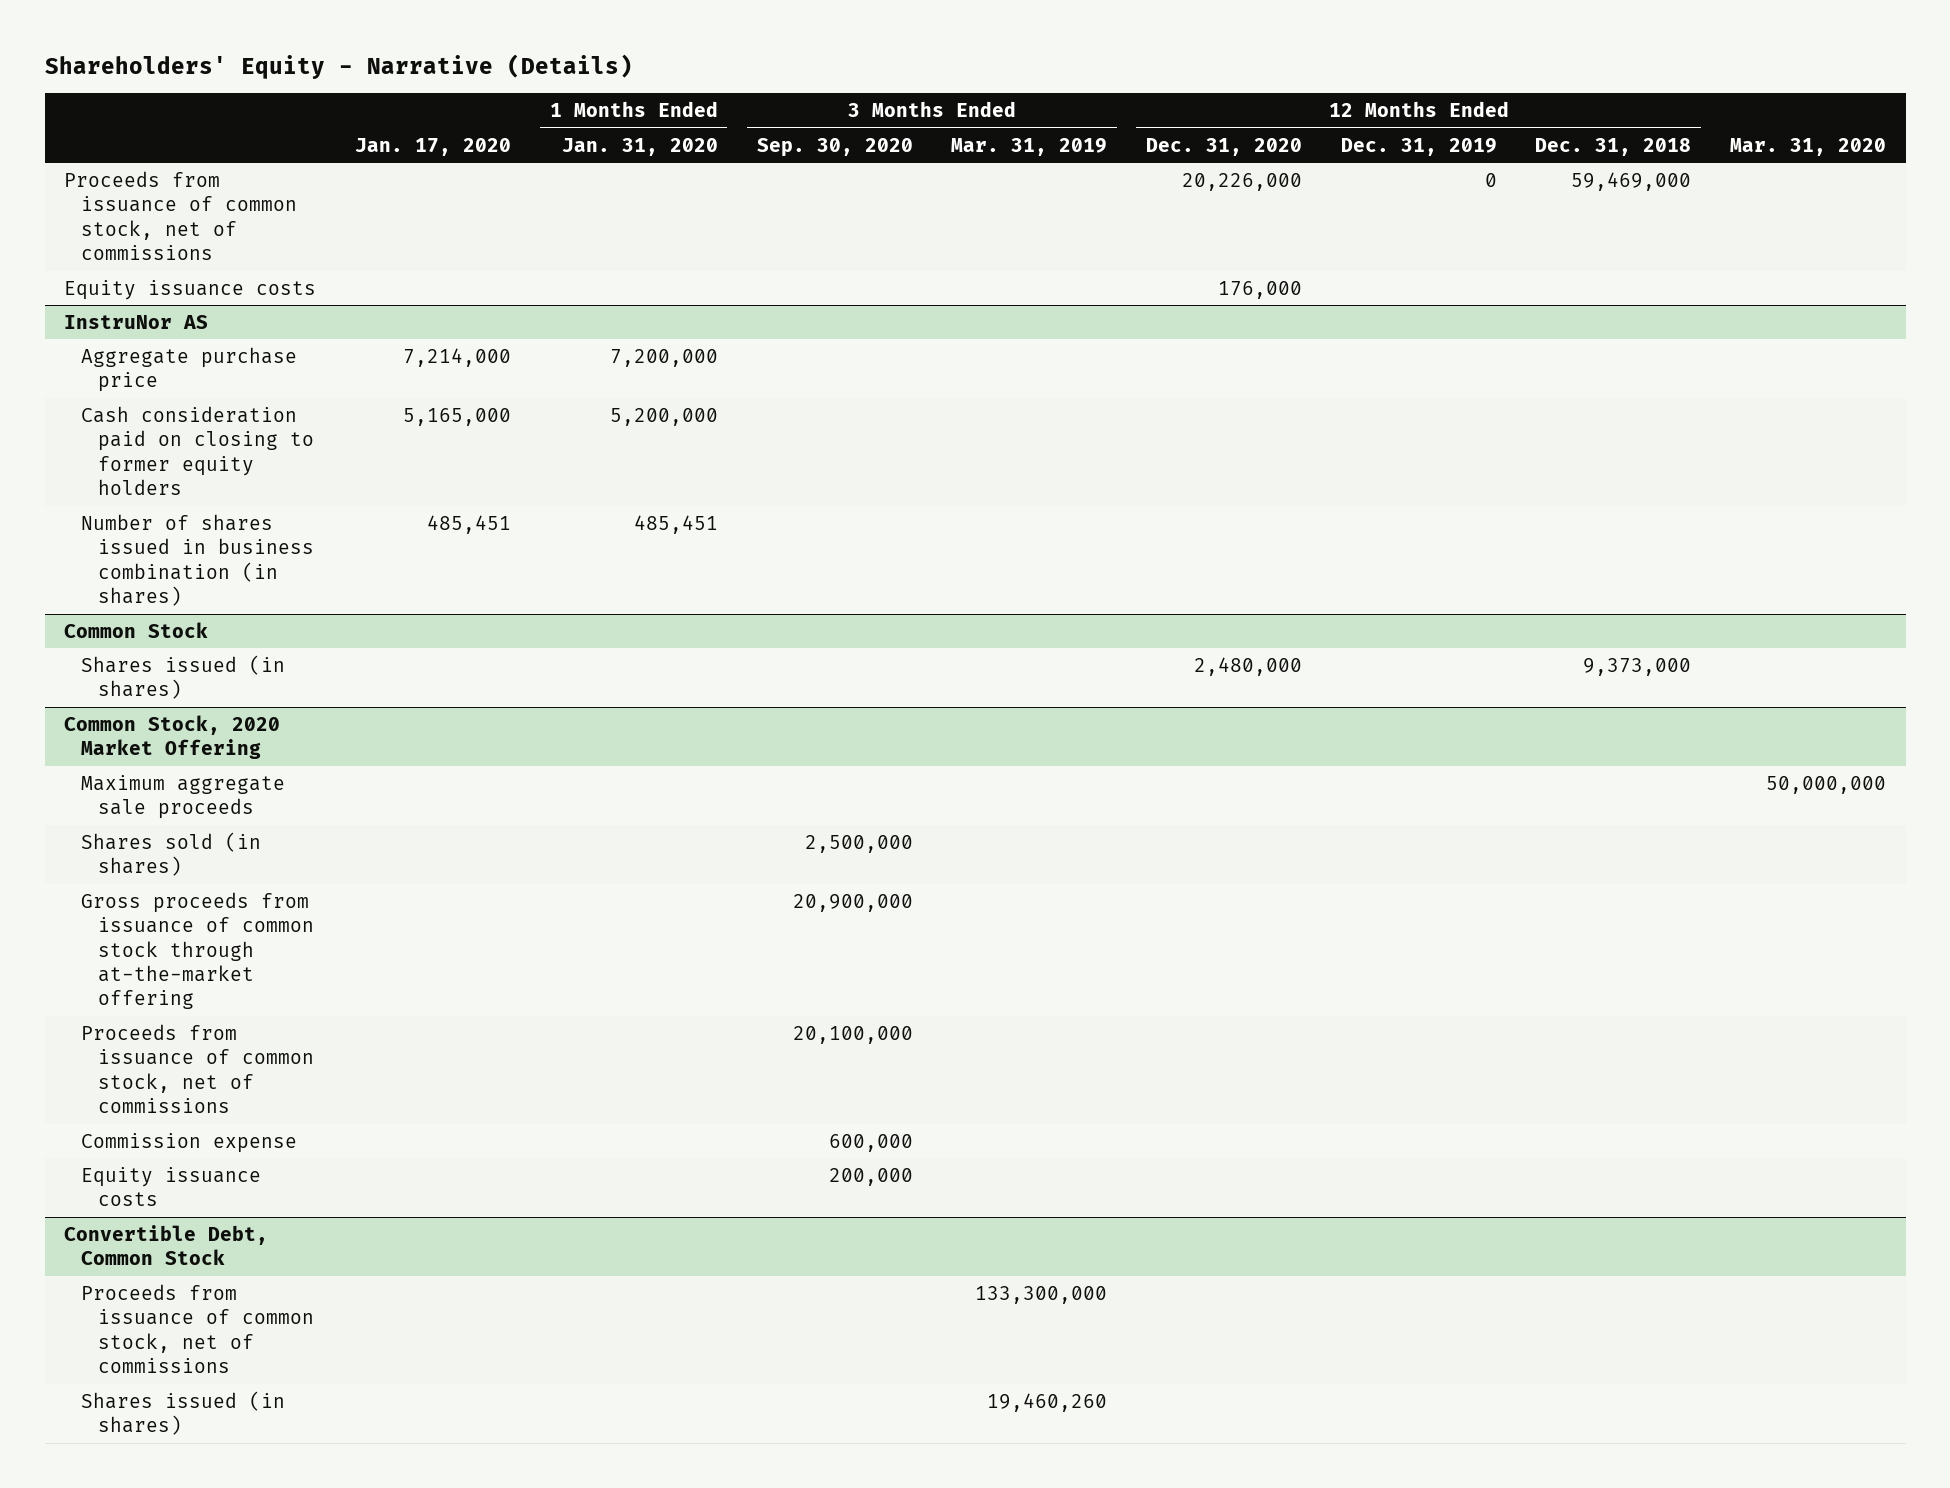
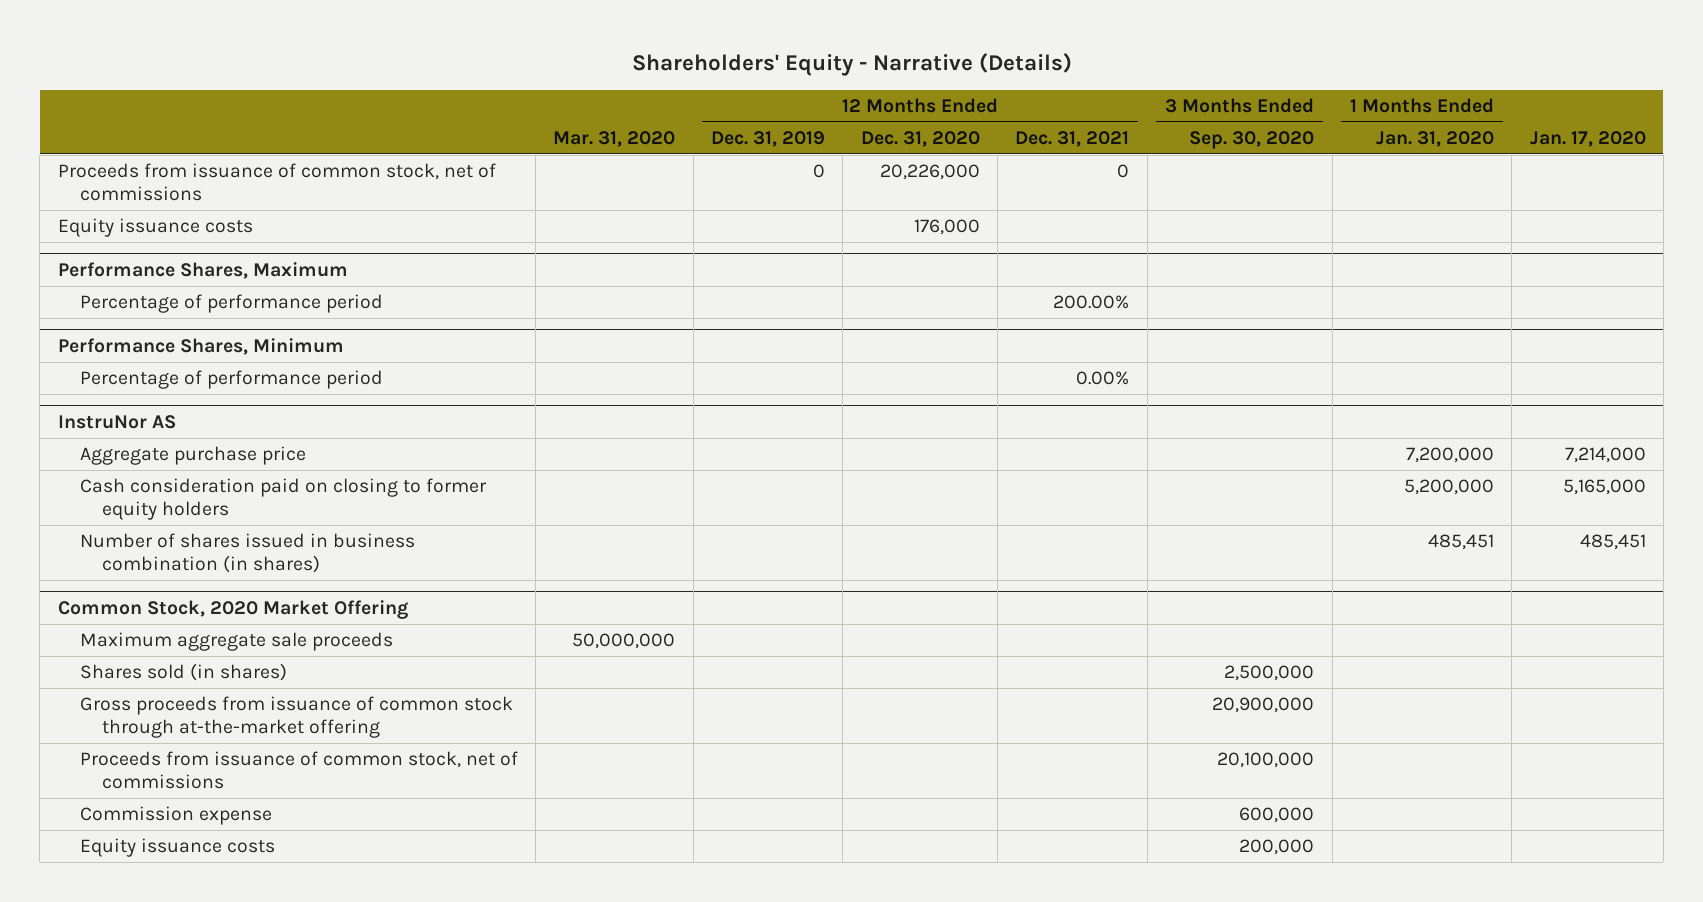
[951,137,1108,156] Mar. 31, 2019 -> none
[1535,137,1692,156] Dec. 31, 2018 -> none
none -> [1015,131,1130,148] Dec. 31, 2021
none -> [57,261,348,279] Performance Shares, Maximum
none -> [79,294,383,314] Percentage of performance period
none -> [57,337,344,355] Performance Shares, Minimum
none -> [79,370,383,390] Percentage of performance period
[64,621,209,638] Common Stock -> none
[81,654,286,700] Shares issued (in shares) -> none
[64,1224,269,1266] Convertible Debt, Common Stock -> none
[81,1283,314,1374] Proceeds from issuance of common stock, net of commissions -> none
[81,1390,286,1436] Shares issued (in shares) -> none

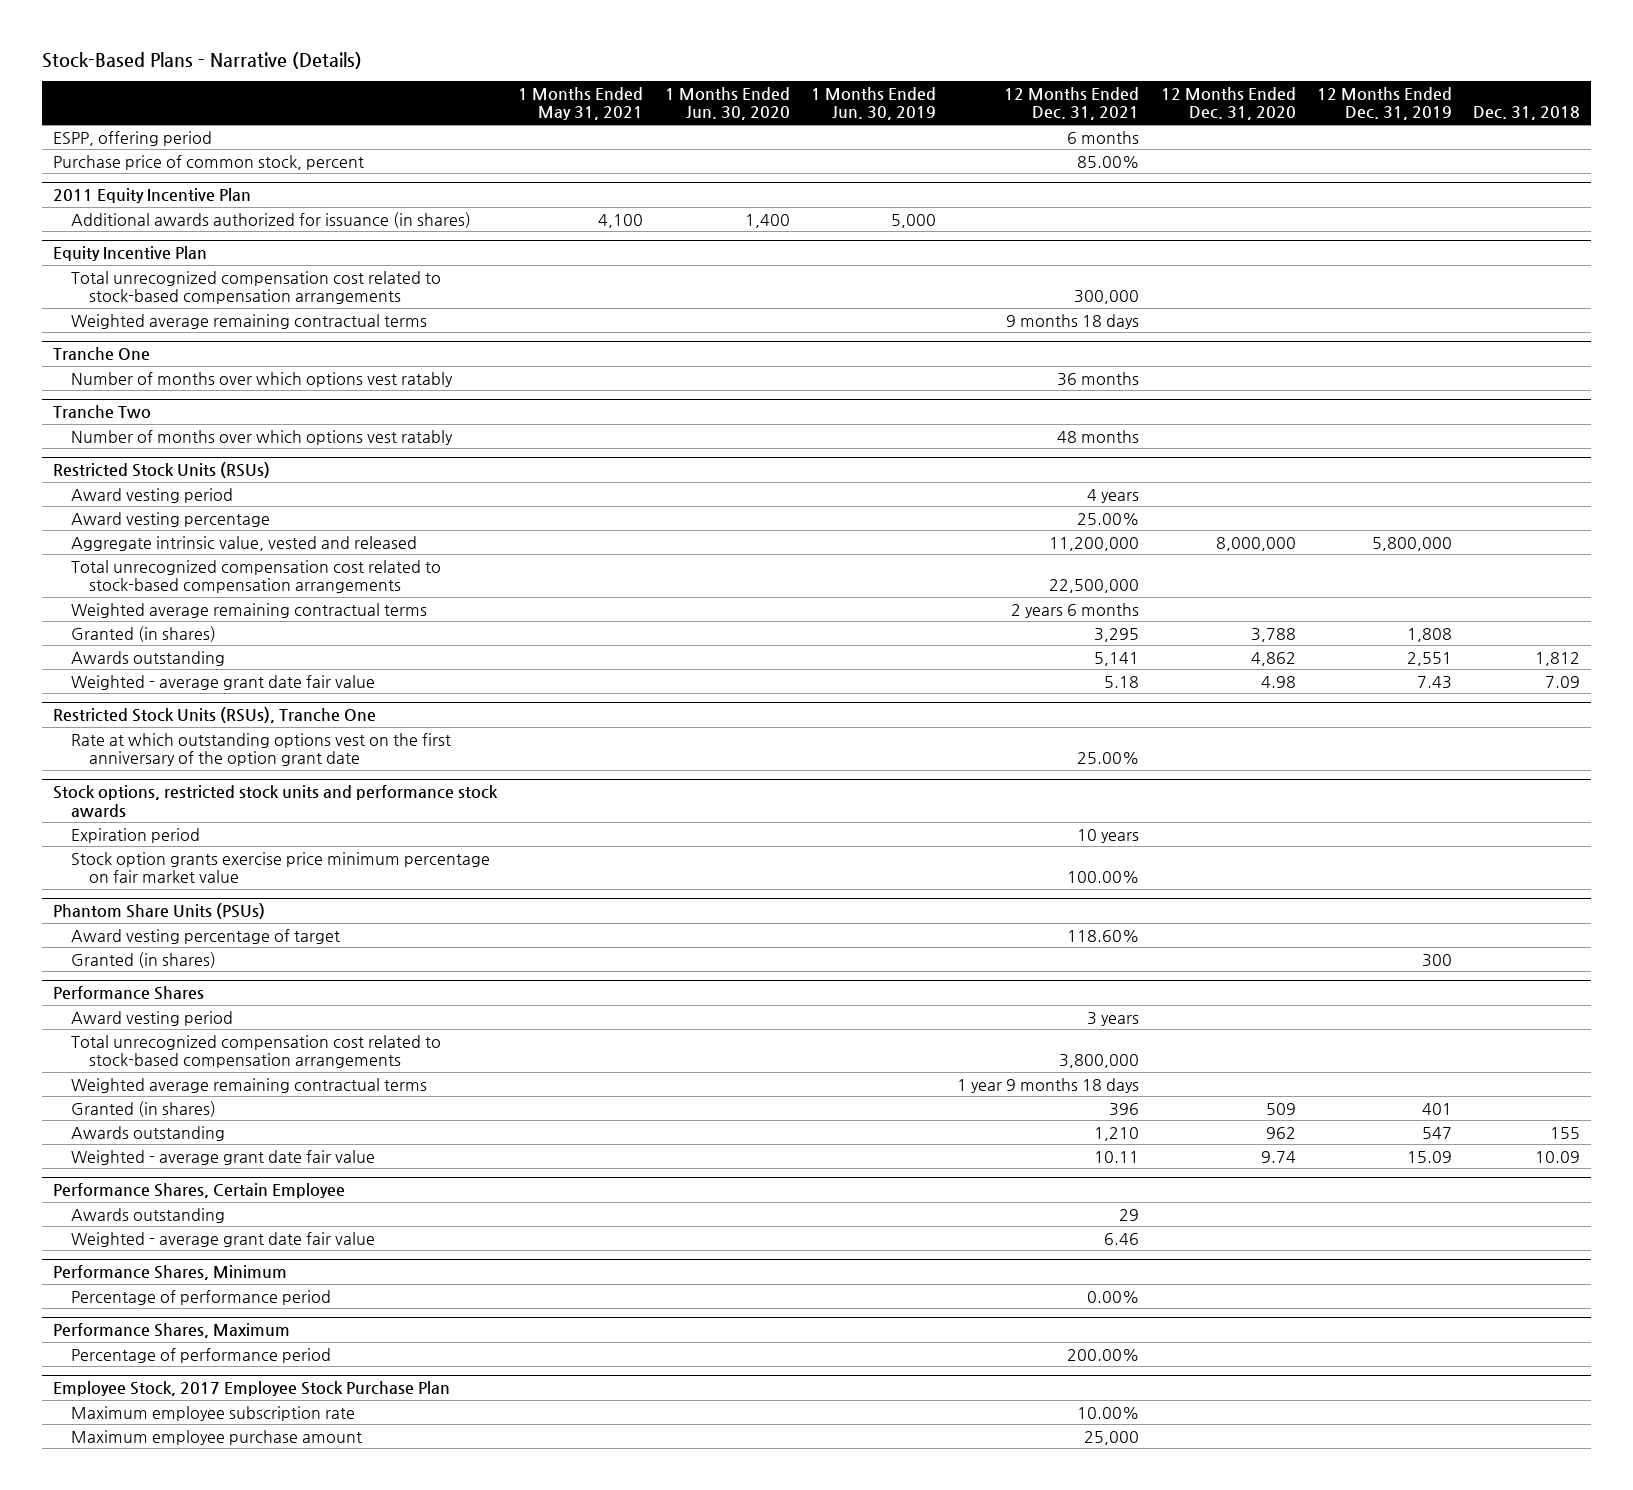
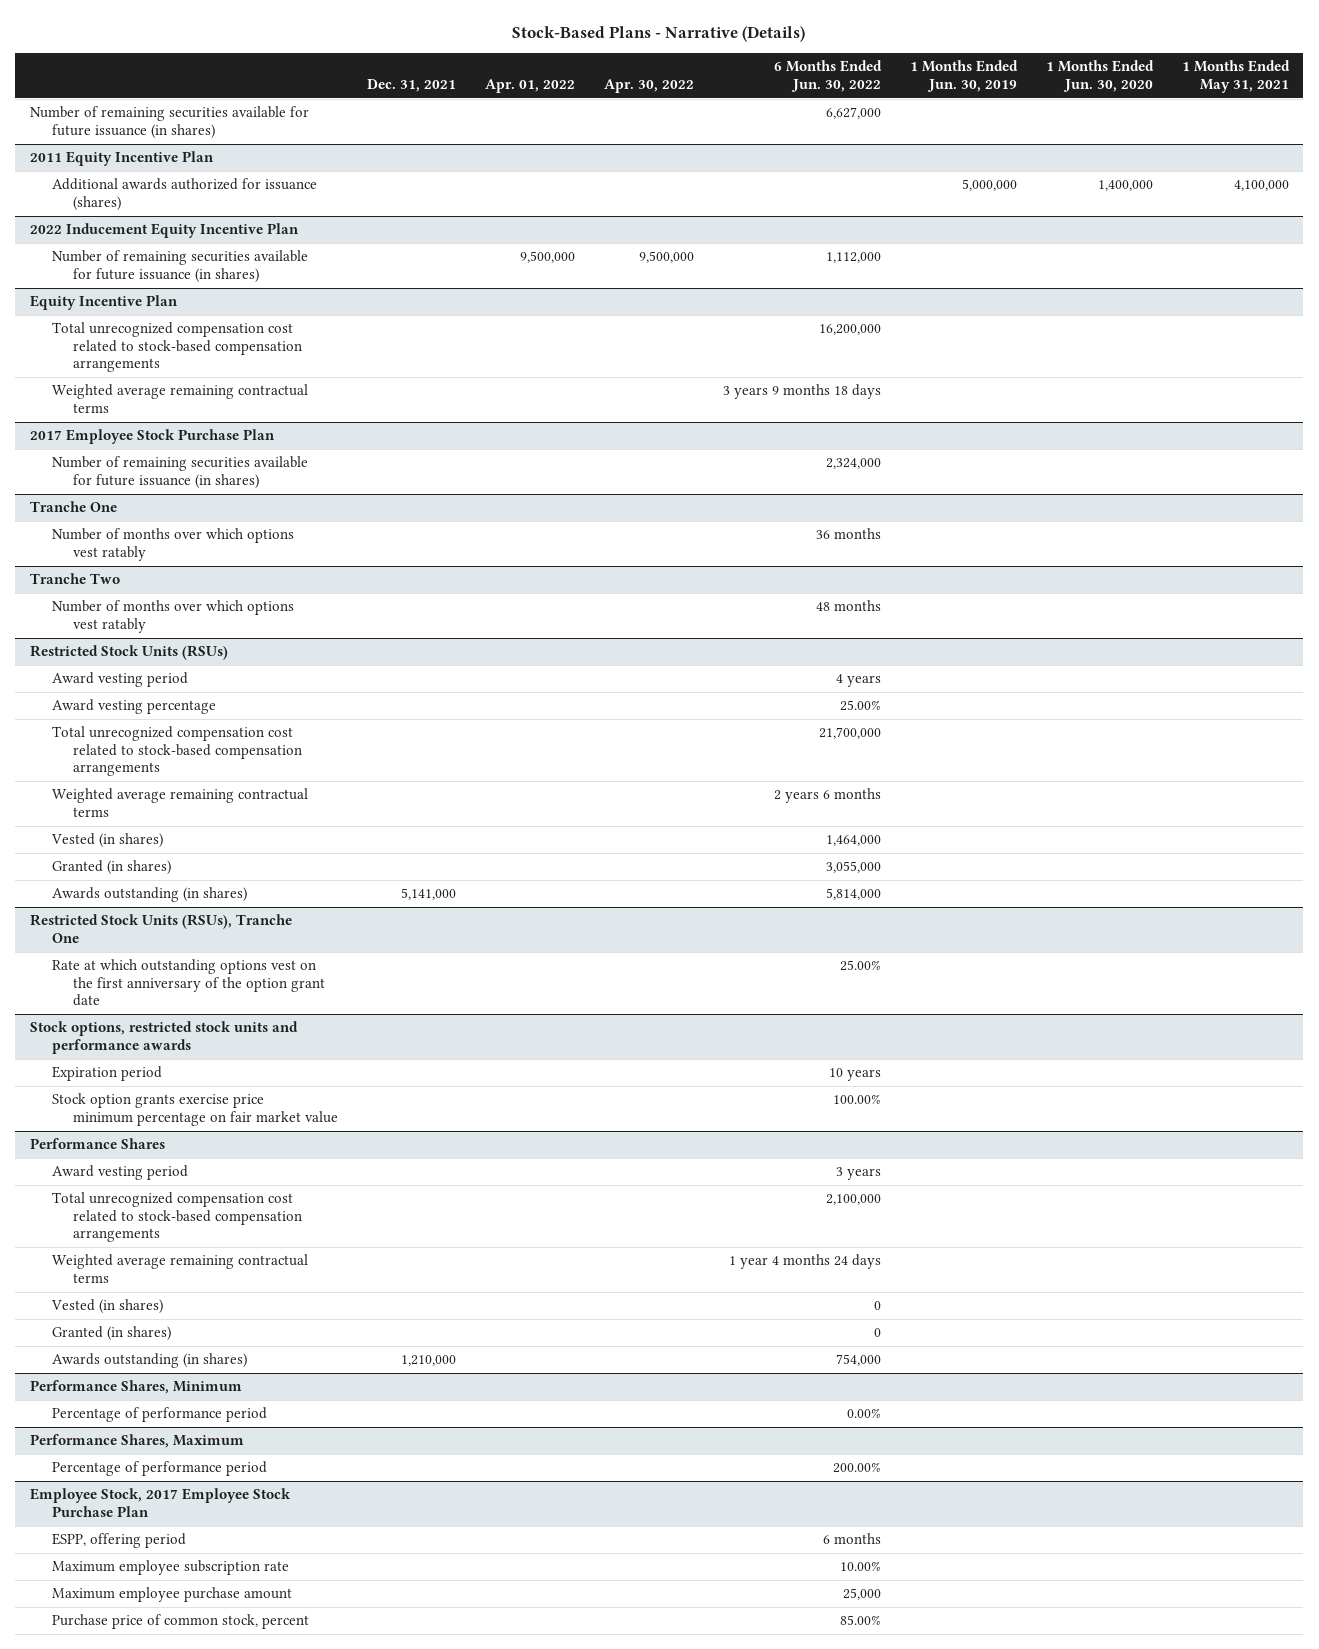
[1004,86,1140,121] 12 Months Ended Dec. 31, 2021 -> none
[1160,86,1296,121] 12 Months Ended Dec. 31, 2020 -> none
[1316,86,1452,121] 12 Months Ended Dec. 31, 2019 -> none
[1473,106,1581,121] Dec. 31, 2018 -> none
none -> [367,78,457,92] Dec. 31, 2021
none -> [485,78,576,93] Apr. 01, 2022
none -> [604,78,695,93] Apr. 30, 2022
none -> [774,60,883,92] 6 Months Ended Jun. 30, 2022
[52,130,212,146] ESPP, offering period -> none
[52,154,364,170] Purchase price of common stock, percent -> none
none -> [29,106,309,139] Number of remaining securities available for future issuance (in shares)
[70,211,471,228] Additional awards authorized for issuance (in shares) -> [51,178,317,211] Additional awards authorized for issuance (shares)
[598,213,644,228] 4,100 -> [1233,180,1289,192] 4,100,000
[744,213,790,228] 1,400 -> [1097,180,1153,192] 1,400,000
[890,213,936,228] 5,000 -> [961,179,1017,192] 5,000,000
none -> [29,223,299,239] 2022 Inducement Equity Incentive Plan
none -> [51,250,308,283] Number of remaining securities available for future issuance (in shares)
none -> [29,429,275,445] 2017 Employee Stock Purchase Plan
none -> [51,456,308,489] Number of remaining securities available for future issuance (in shares)
[70,535,417,551] Aggregate intrinsic value, vested and released -> none
none -> [50,833,163,849] Vested (in shares)
[70,674,375,690] Weighted - average grant date fair value -> none
[70,650,225,666] Awards outstanding -> [51,887,247,903] Awards outstanding (in shares)
[52,784,498,817] Stock options, restricted stock units and performance stock awards -> [29,1021,298,1054] Stock options, restricted stock units and performance awards
[52,902,265,919] Phantom Share Units (PSUs) -> none
[70,928,340,944] Award vesting percentage of target -> none
[70,951,216,968] Granted (in shares) -> none
none -> [50,1299,163,1315] Vested (in shares)
[70,1149,375,1165] Weighted - average grant date fair value -> none
[52,1182,345,1198] Performance Shares, Certain Employee -> none
[70,1207,225,1223] Awards outstanding -> none
[70,1231,375,1247] Weighted - average grant date fair value -> none
[70,1125,225,1141] Awards outstanding -> [51,1353,247,1369] Awards outstanding (in shares)
none -> [51,1533,186,1549] ESPP, offering period
none -> [51,1614,309,1630] Purchase price of common stock, percent

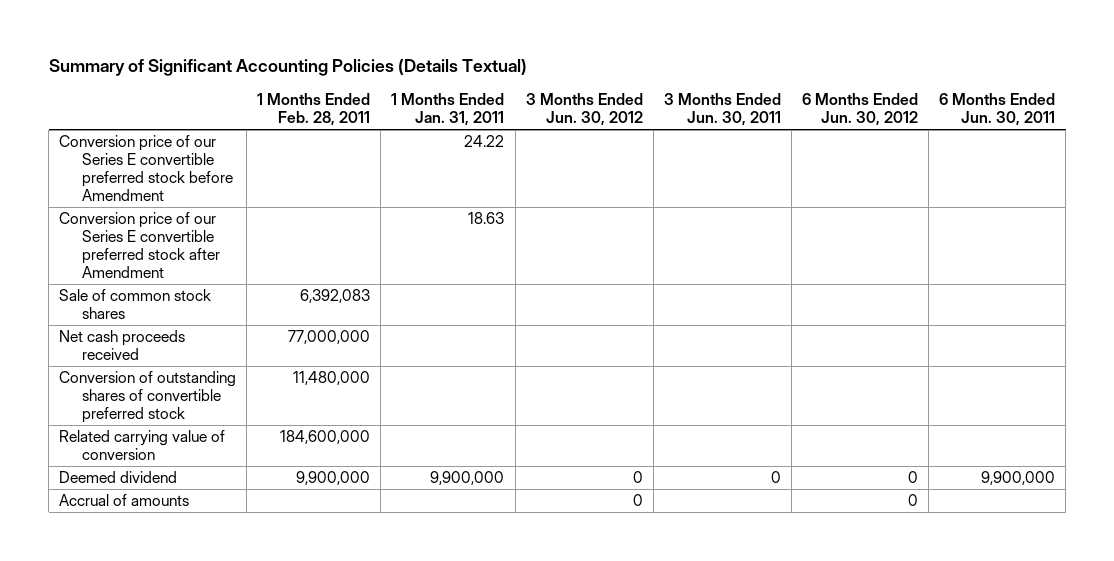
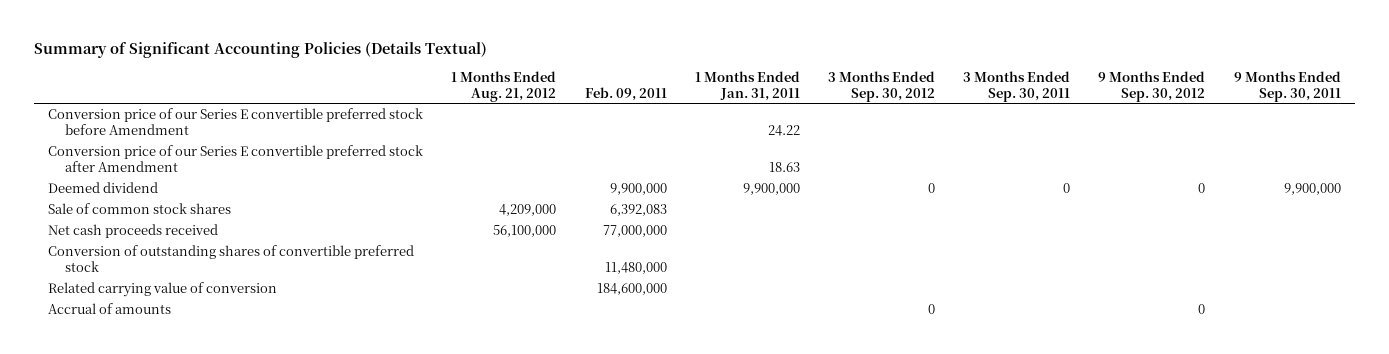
[257,93,371,127] 1 Months Ended Feb. 28, 2011 -> none
[525,93,643,127] 3 Months Ended Jun. 30, 2012 -> none
[663,93,781,127] 3 Months Ended Jun. 30, 2011 -> none
[801,93,918,127] 6 Months Ended Jun. 30, 2012 -> none
[939,93,1056,127] 6 Months Ended Jun. 30, 2011 -> none
none -> [451,70,557,102] 1 Months Ended Aug. 21, 2012
none -> [584,86,667,101] Feb. 09, 2011
none -> [827,70,935,102] 3 Months Ended Sep. 30, 2012
none -> [963,70,1071,102] 3 Months Ended Sep. 30, 2011
none -> [1098,70,1206,102] 9 Months Ended Sep. 30, 2012
none -> [1233,70,1341,102] 9 Months Ended Sep. 30, 2011
[59,471,178,484] Deemed dividend -> [48,182,159,194] Deemed dividend

